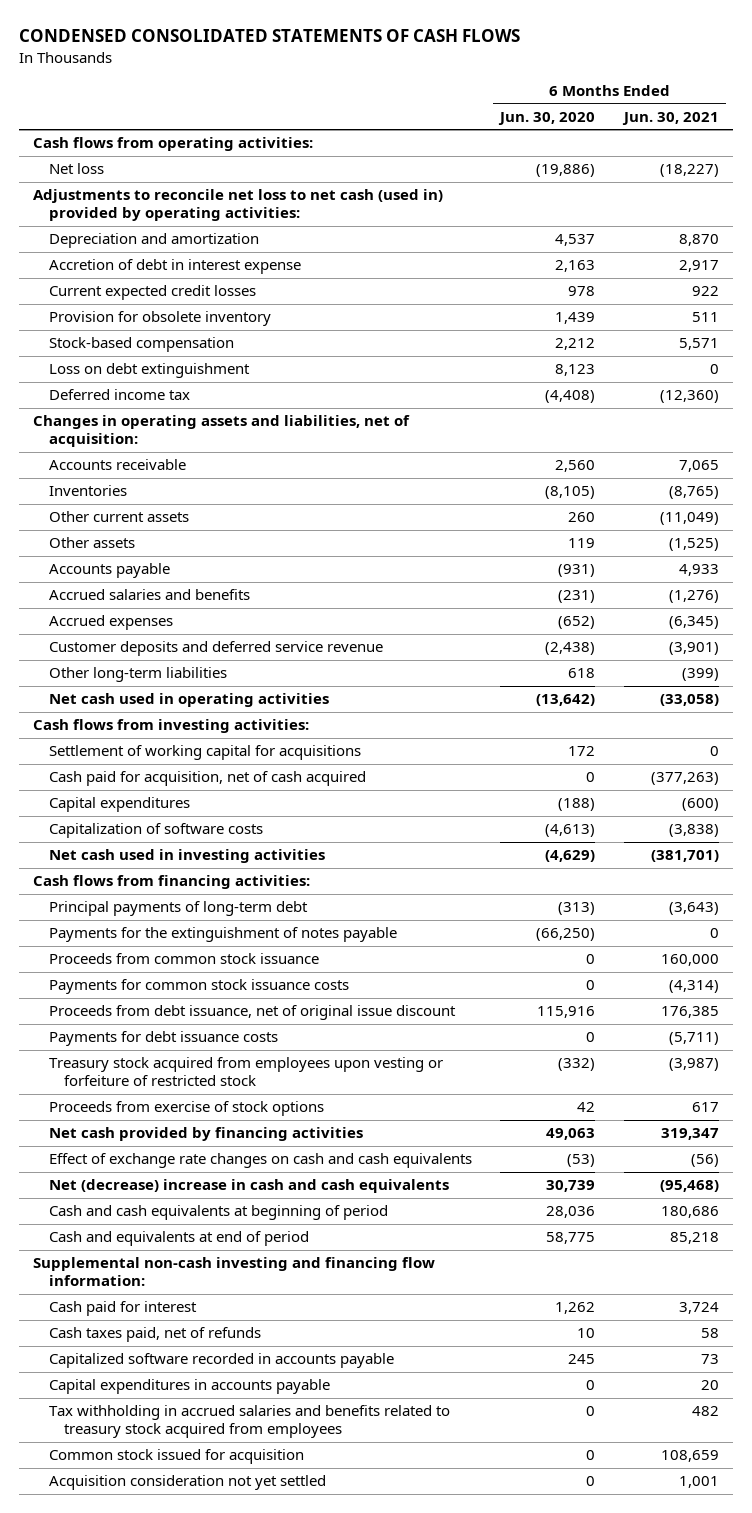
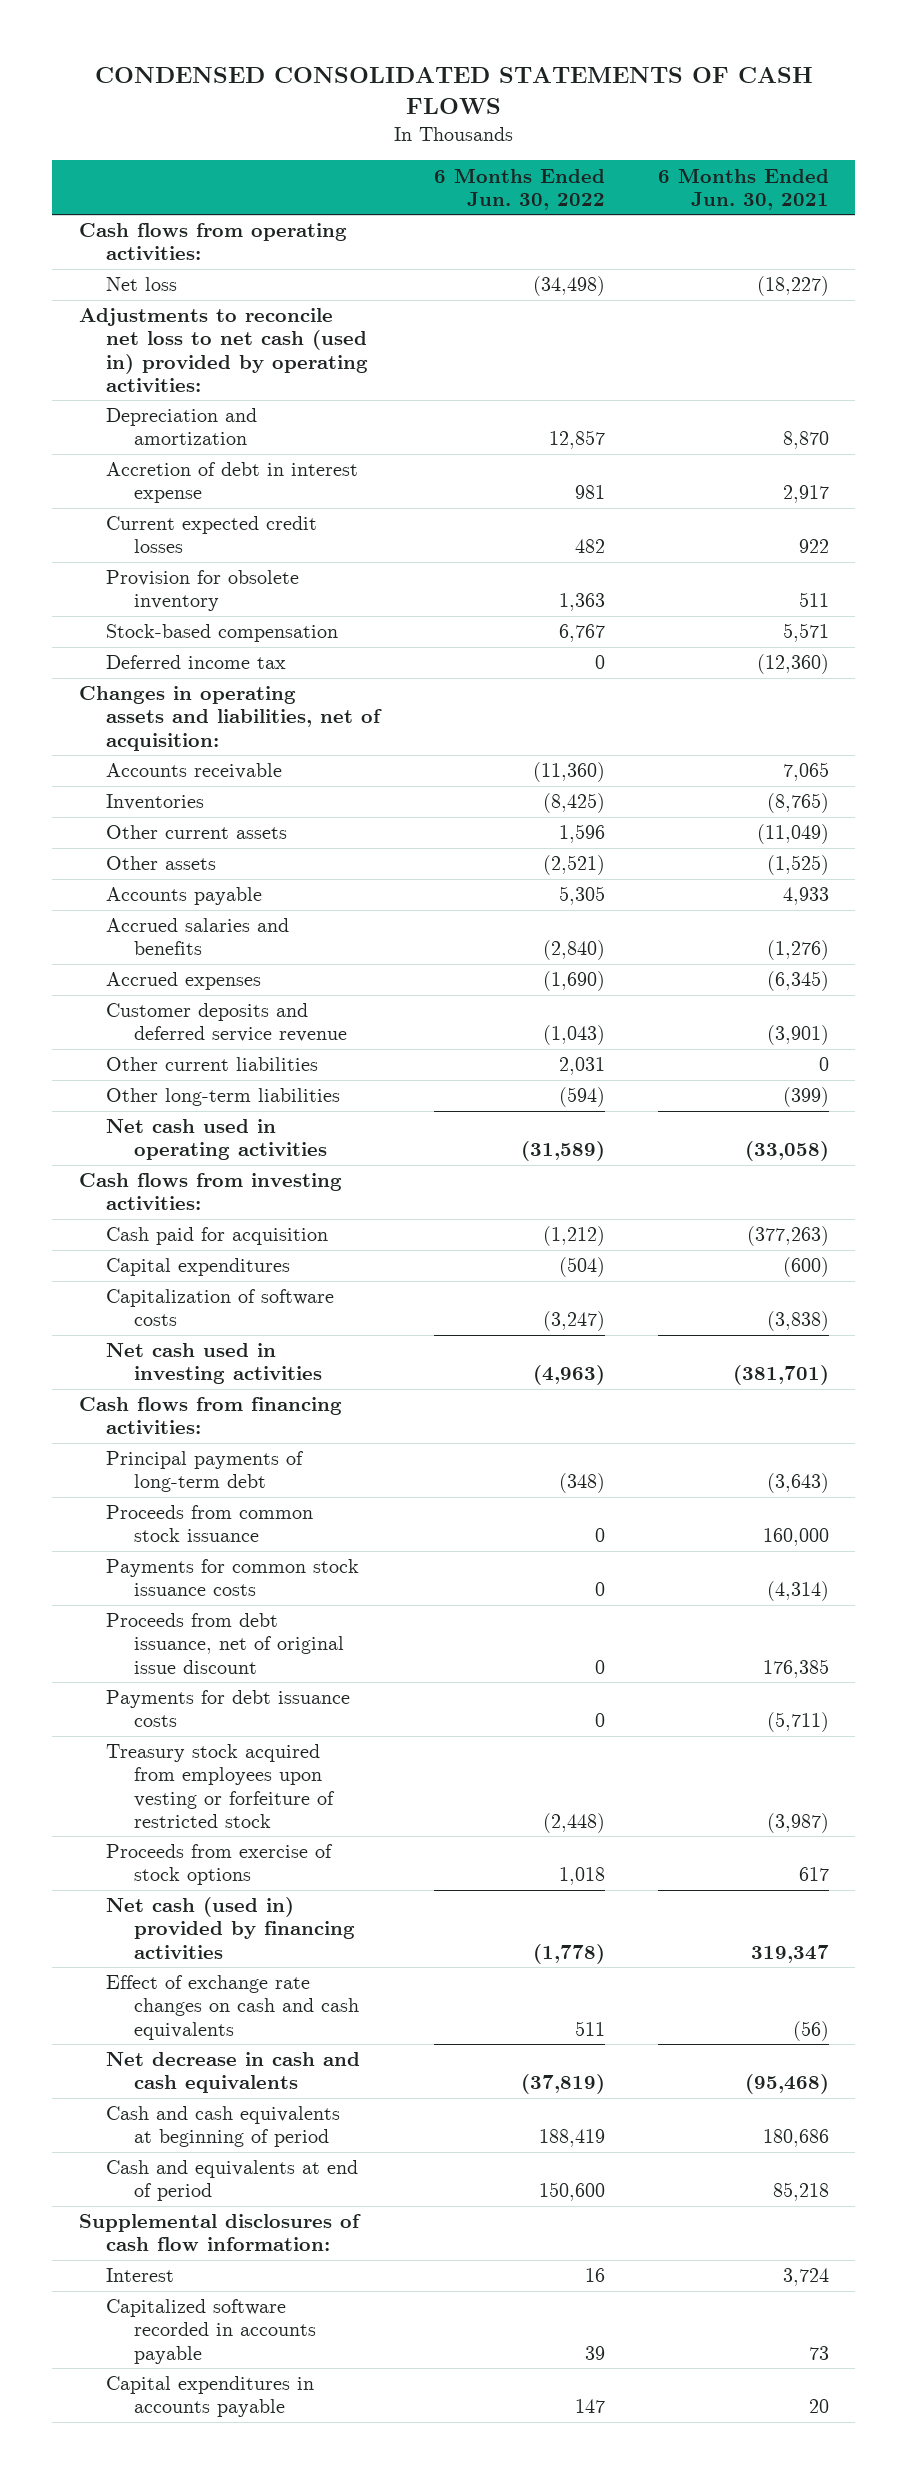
[498,111,596,125] Jun. 30, 2020 -> none
none -> [433,167,605,210] 6 Months Ended Jun. 30, 2022
[48,363,250,379] Loss on debt extinguishment -> none
none -> [106,1057,319,1072] Other current liabilities
[48,745,361,761] Settlement of working capital for acquisitions -> none
[48,771,366,787] Cash paid for acquisition, net of cash acquired -> [106,1227,329,1246] Cash paid for acquisition
[48,927,397,943] Payments for the extinguishment of notes payable -> none
[48,1127,363,1142] Net cash provided by financing activities -> [106,1897,356,1959] Net cash (used in) provided by financing activities
[48,1179,449,1194] Net (decrease) increase in cash and cash equivalents -> [106,2052,361,2094] Net decrease in cash and cash equivalents
[48,1327,261,1343] Cash taxes paid, net of refunds -> none
[33,1257,436,1287] Supplemental non-cash investing and financing flow information: -> [78,2214,361,2252] Supplemental disclosures of cash flow information:
[48,1301,197,1317] Cash paid for interest -> [106,2268,175,2283] Interest
[48,1405,450,1439] Tax withholding in accrued salaries and benefits related to treasury stock acquired from employees -> none
[48,1449,304,1465] Common stock issued for acquisition -> none
[48,1475,326,1491] Acquisition consideration not yet settled -> none

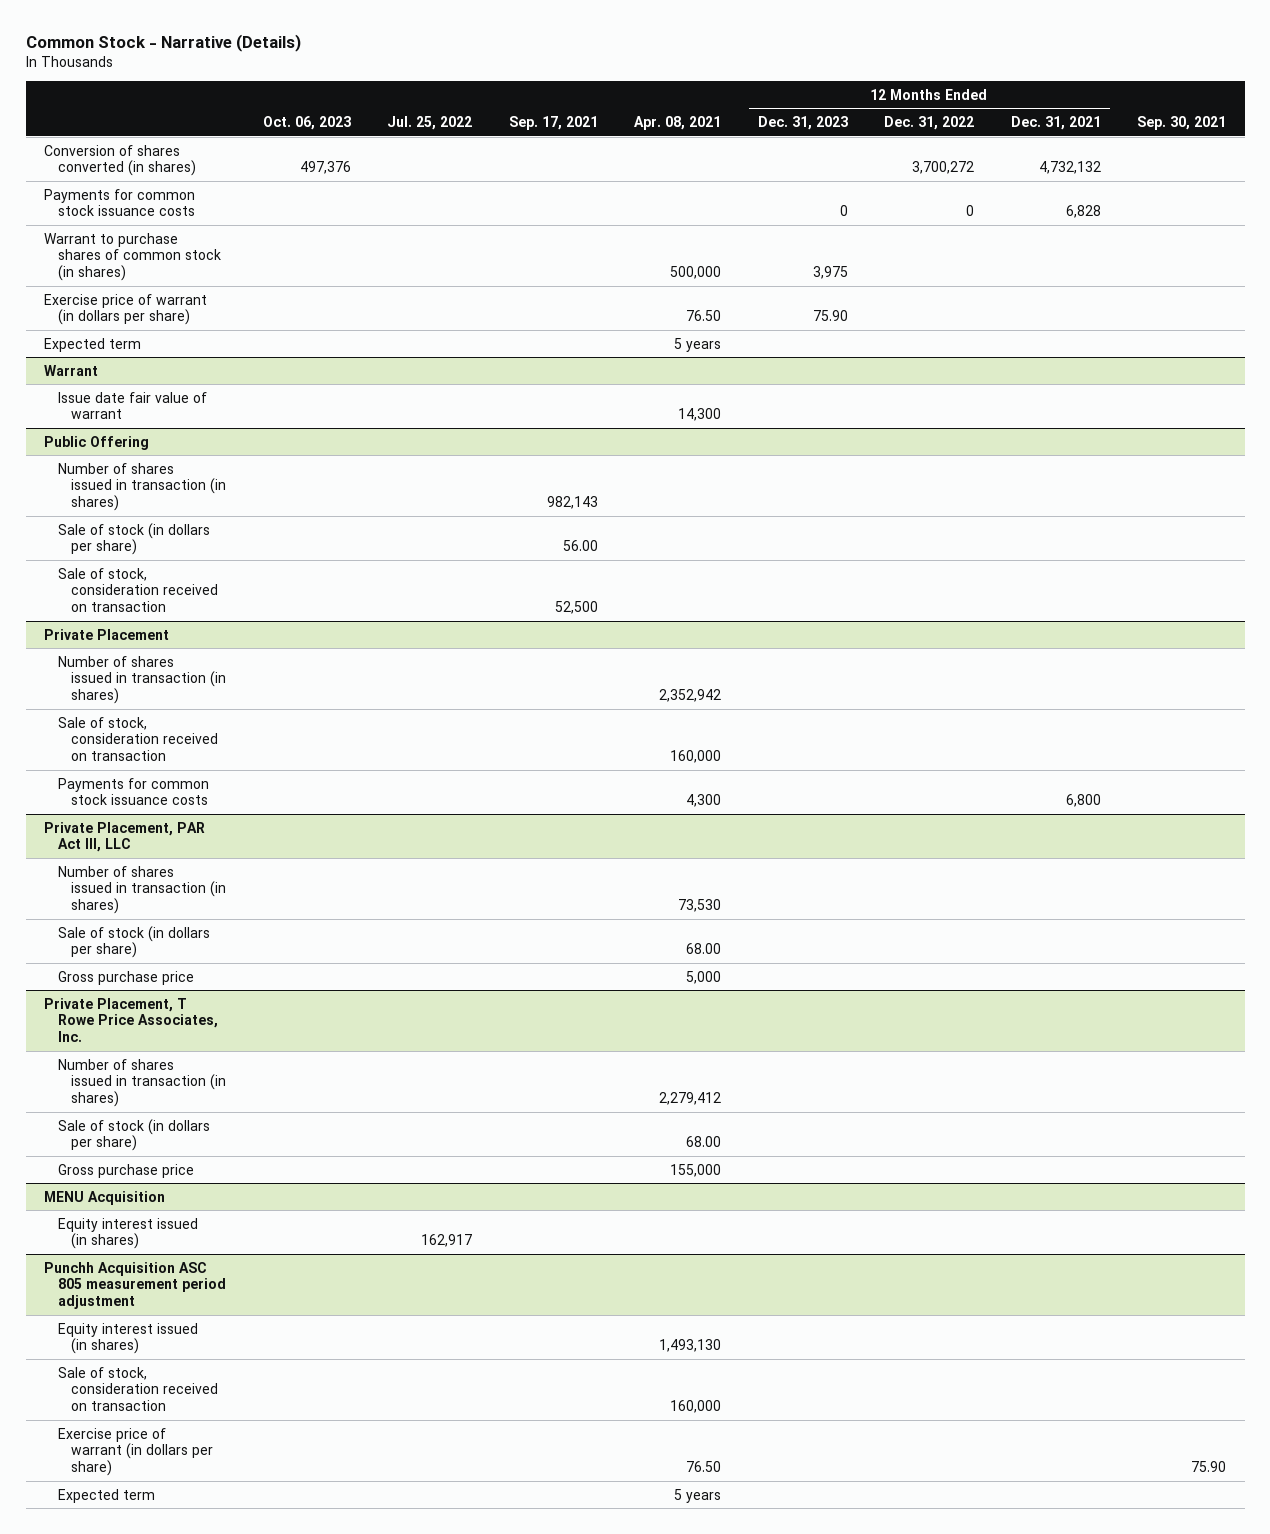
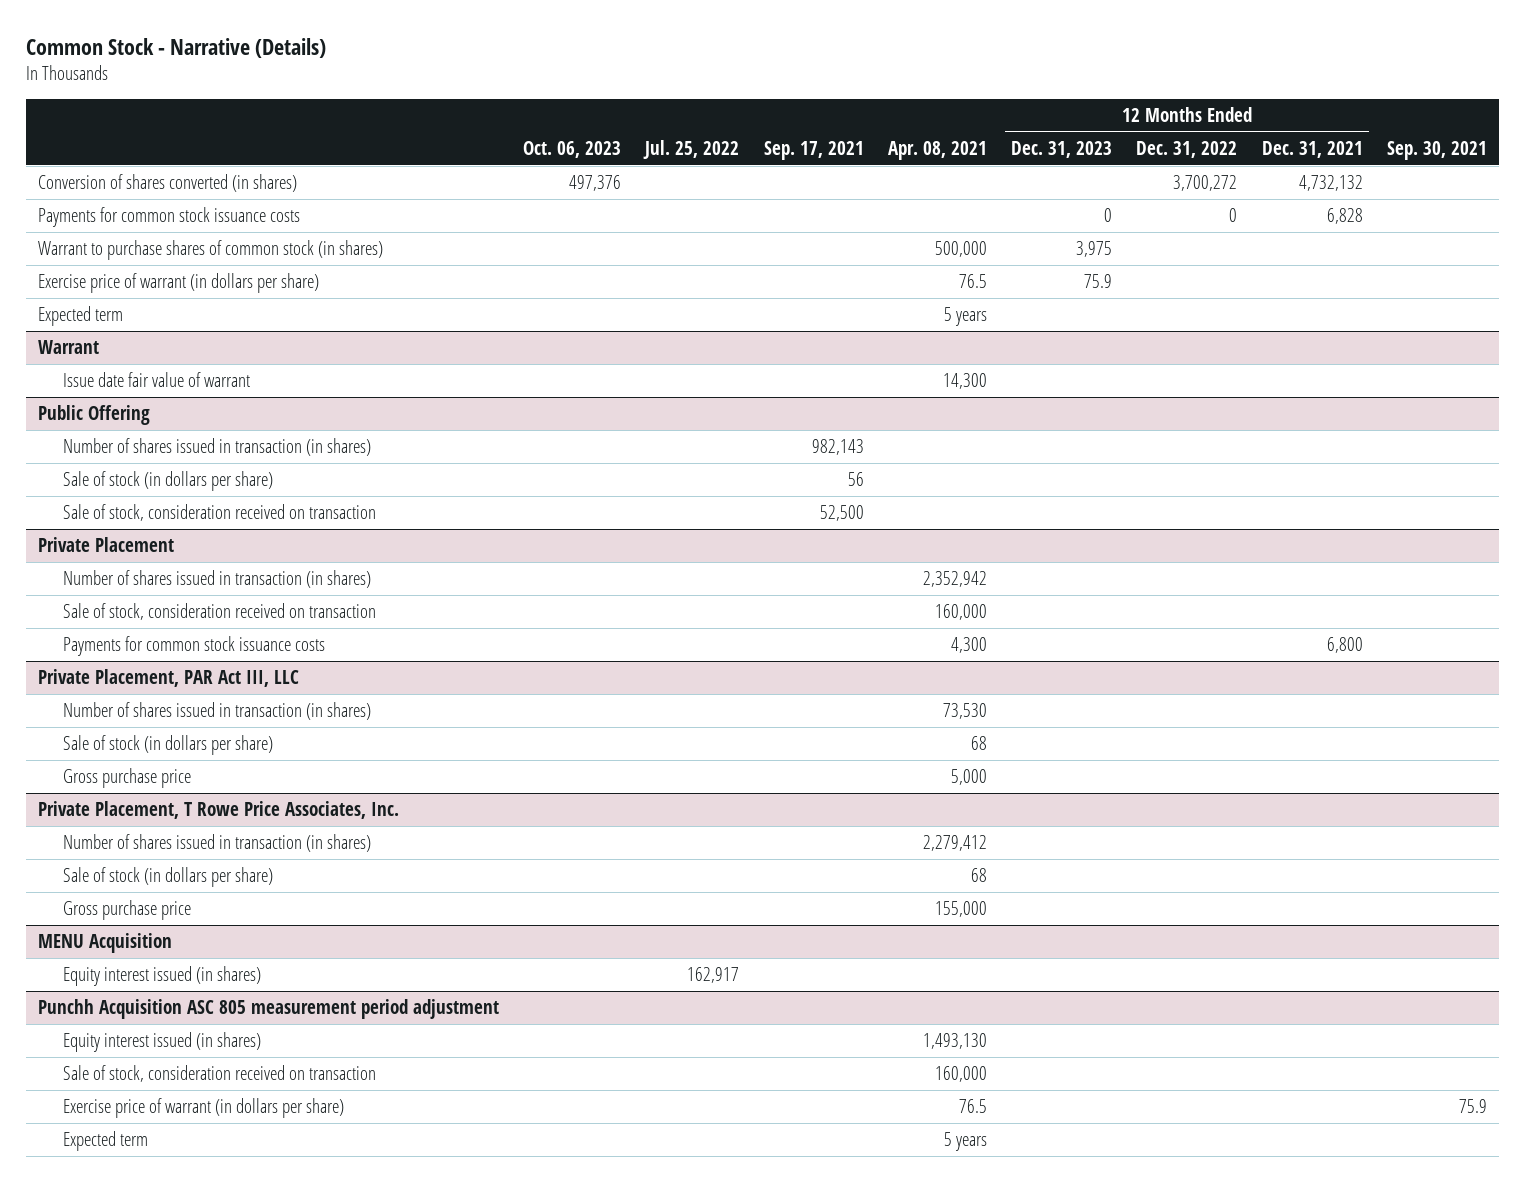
[686,310,722,322] 76.50 -> [958,274,987,289] 76.5
[812,310,848,322] 75.90 -> [1084,274,1113,289] 75.9
[562,540,598,552] 56.00 -> [847,472,864,487] 56
[686,943,722,955] 68.00 -> [970,736,987,751] 68
[686,1136,722,1148] 68.00 -> [970,868,987,883] 68
[686,1460,722,1472] 76.50 -> [958,1099,987,1114] 76.5
[1191,1460,1227,1472] 75.90 -> [1458,1099,1487,1114] 75.9

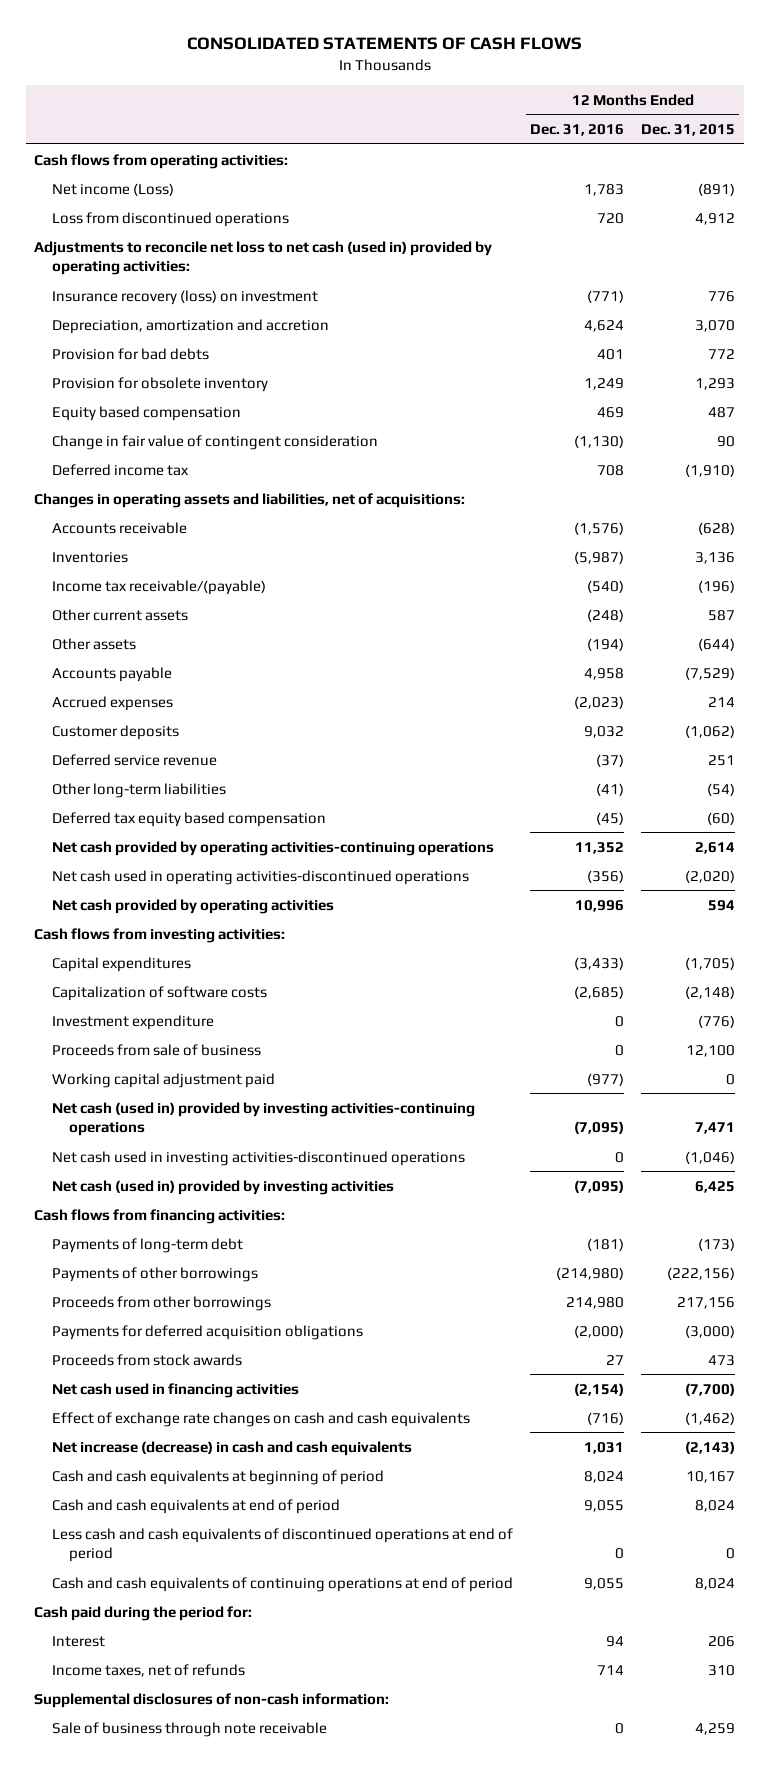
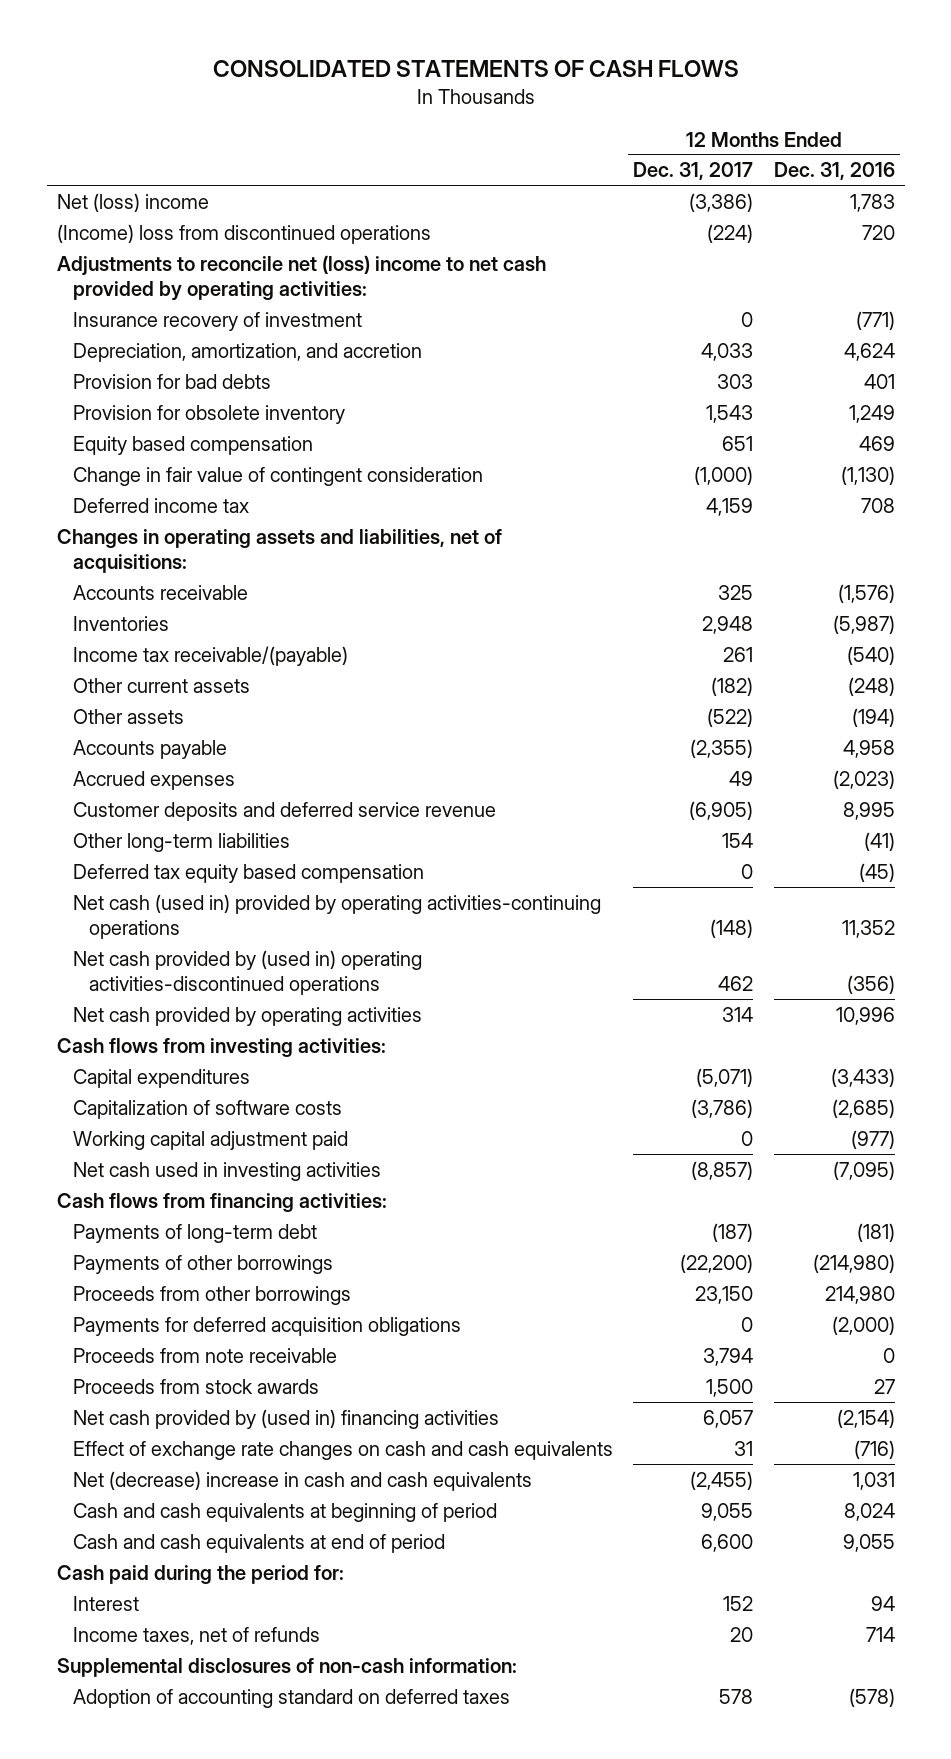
[641,123,736,136] Dec. 31, 2015 -> none
none -> [633,162,754,181] Dec. 31, 2017
[34,153,289,169] Cash flows from operating activities: -> none
[51,182,174,196] Net income (Loss) -> [56,192,209,212] Net (loss) income
[51,211,289,227] Loss from discontinued operations -> [56,223,431,244] (Income) loss from discontinued operations
[34,240,493,275] Adjustments to reconcile net loss to net cash (used in) provided by operating activities: -> [56,254,546,302] Adjustments to reconcile net (loss) income to net cash provided by operating activities:
[51,289,318,305] Insurance recovery (loss) on investment -> [72,311,362,331] Insurance recovery of investment
[51,318,329,334] Depreciation, amortization and accretion -> [72,342,422,362] Depreciation, amortization, and accretion
[51,753,217,766] Deferred service revenue -> none
[51,724,179,740] Customer deposits -> [72,801,496,821] Customer deposits and deferred service revenue
[584,725,625,738] 9,032 -> [842,801,895,820] 8,995
[51,840,494,856] Net cash provided by operating activities-continuing operations -> [72,893,601,940] Net cash (used in) provided by operating activities-continuing operations
[51,869,469,885] Net cash used in operating activities-discontinued operations -> [72,949,422,996] Net cash provided by (used in) operating activities-discontinued operations
[51,1014,214,1030] Investment expenditure -> none
[51,1043,261,1056] Proceeds from sale of business -> none
[51,1101,475,1136] Net cash (used in) provided by investing activities-continuing operations -> none
[51,1150,465,1166] Net cash used in investing activities-discontinued operations -> none
[51,1179,394,1195] Net cash (used in) provided by investing activities -> [72,1161,381,1181] Net cash used in investing activities
none -> [72,1347,337,1363] Proceeds from note receivable
[51,1382,299,1398] Net cash used in financing activities -> [72,1408,499,1429] Net cash provided by (used in) financing activities
[51,1440,412,1456] Net increase (decrease) in cash and cash equivalents -> [72,1470,532,1491] Net (decrease) increase in cash and cash equivalents
[51,1527,513,1562] Less cash and cash equivalents of discontinued operations at end of period -> none
[51,1576,513,1592] Cash and cash equivalents of continuing operations at end of period -> none
[51,1721,327,1737] Sale of business through note receivable -> none
none -> [72,1688,510,1708] Adoption of accounting standard on deferred taxes

